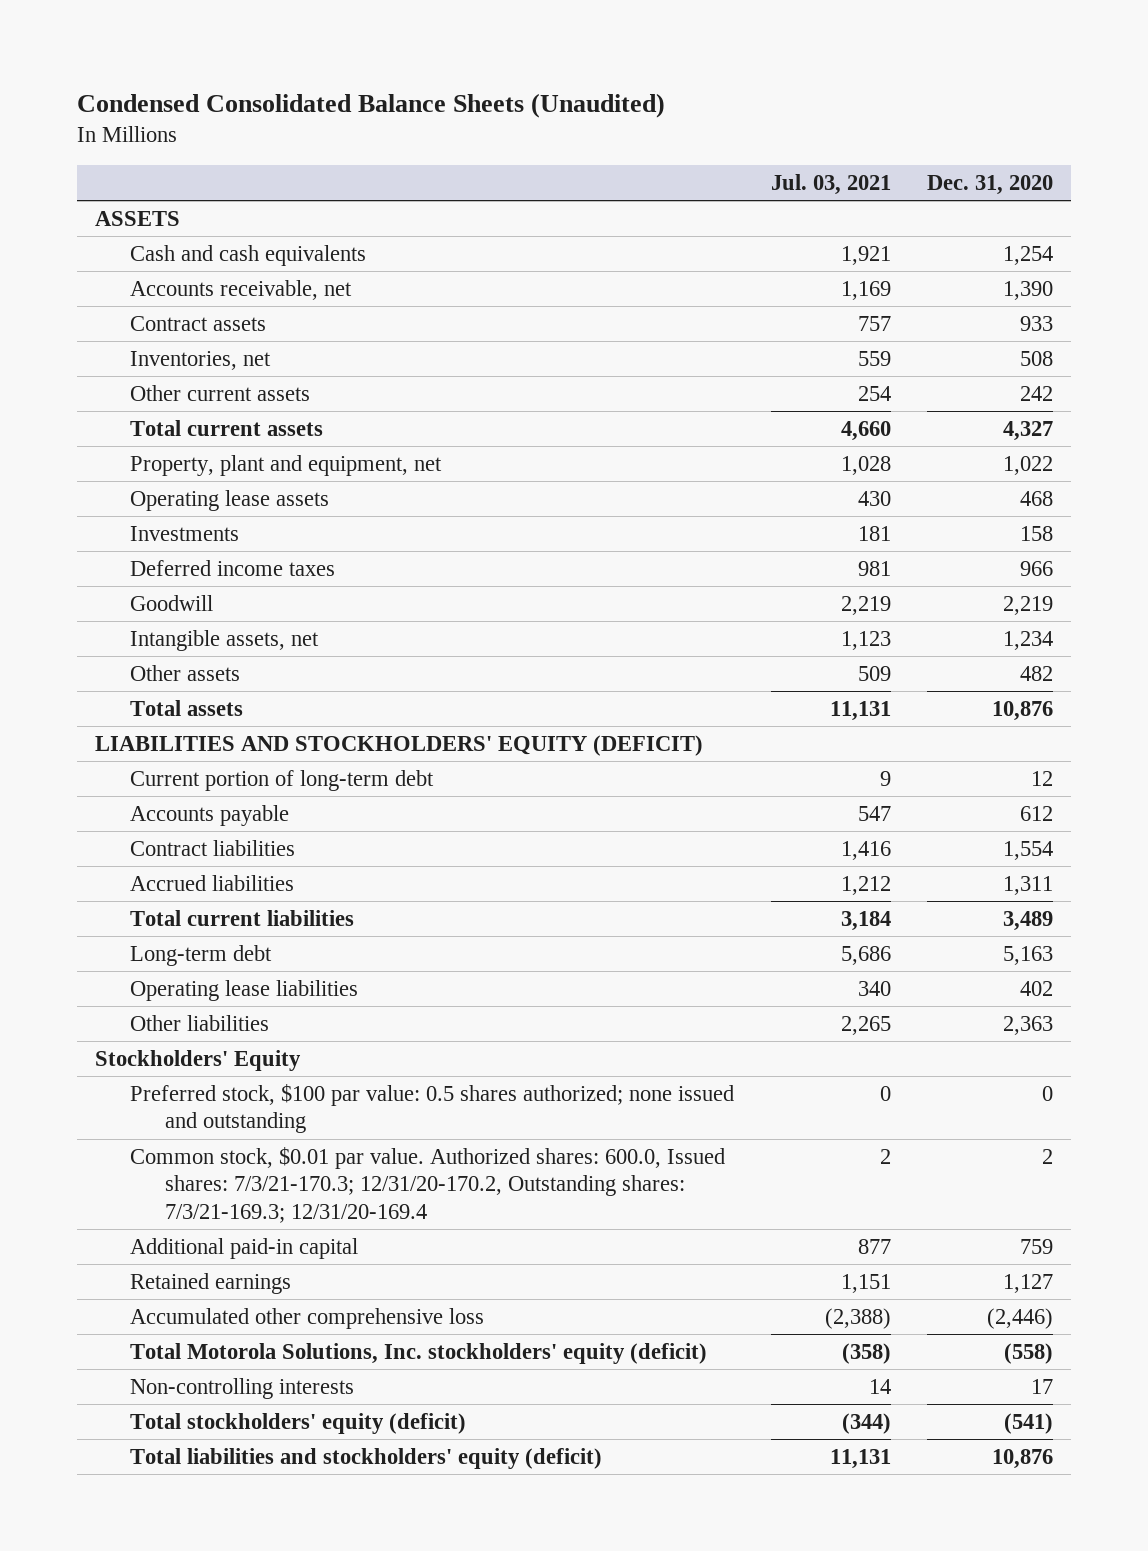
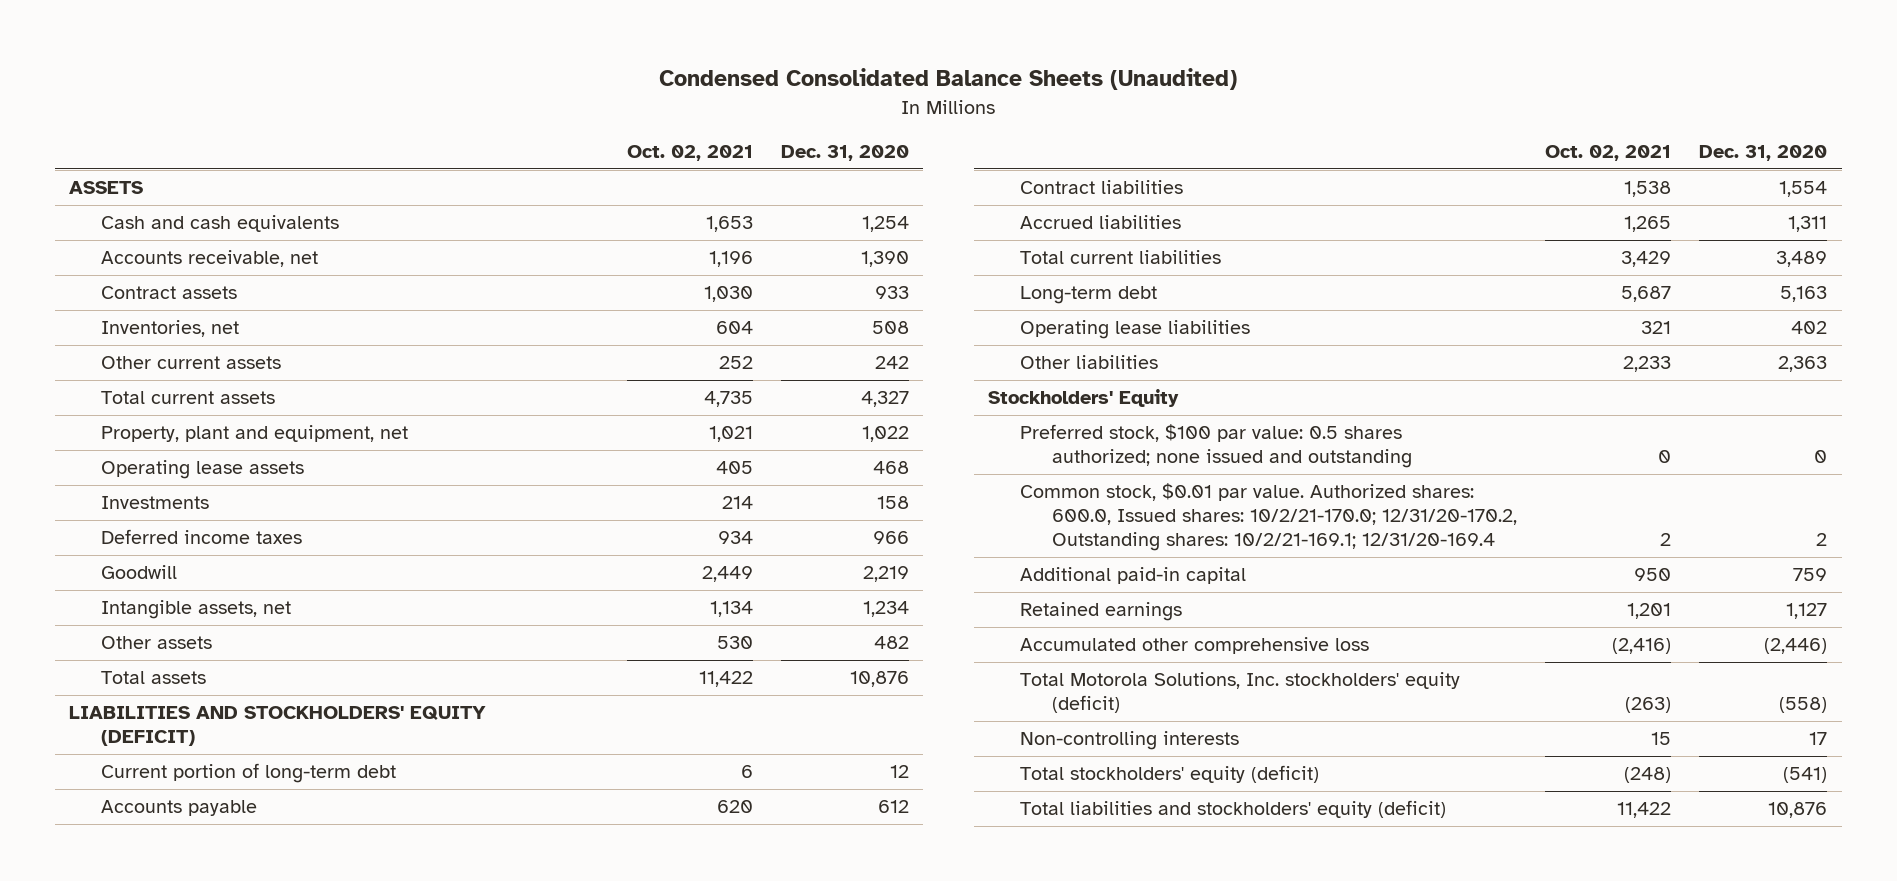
[770,173,891,195] Jul. 03, 2021 -> none
none -> [626,145,753,162] Oct. 02, 2021
[130,1146,726,1223] Common stock, $0.01 par value. Authorized shares: 600.0, Issued shares: 7/3/21-170.3; 12/31/20-170.2, Outstanding shares: 7/3/21-169.3; 12/31/20-169.4 -> [1019,483,1517,551] Common stock, $0.01 par value. Authorized shares: 600.0, Issued shares: 10/2/21-170.0; 12/31/20-170.2, Outstanding shares: 10/2/21-169.1; 12/31/20-169.4

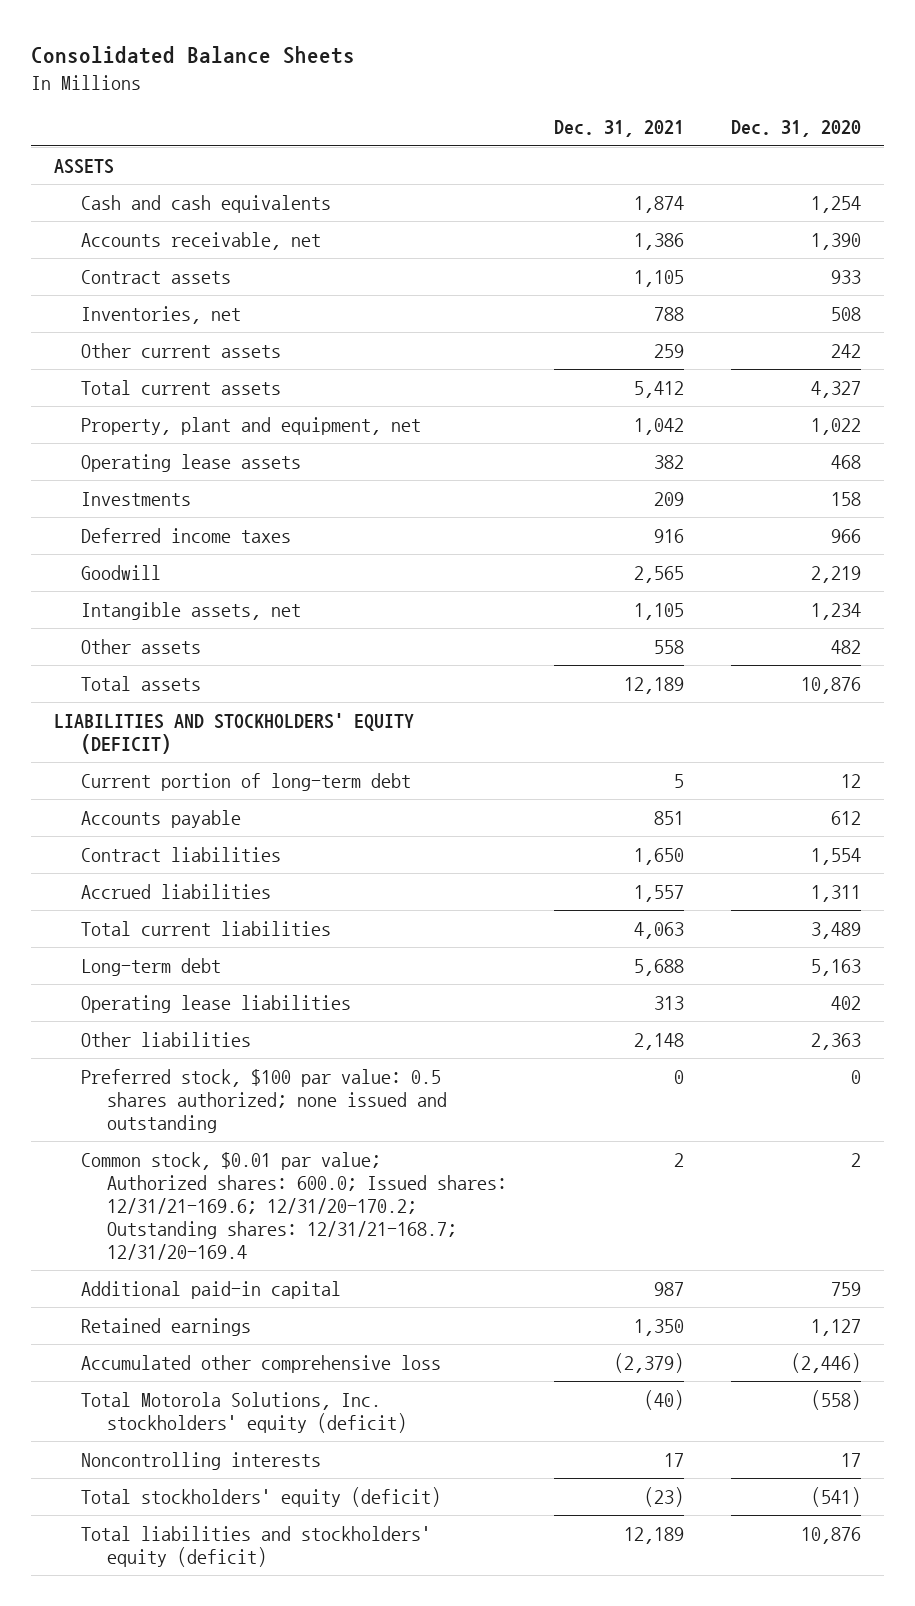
[659,68,1238,91] Condensed Consolidated Balance Sheets (Unaudited) -> [30,45,355,64] Consolidated Balance Sheets
[626,145,753,162] Oct. 02, 2021 -> none
none -> [553,120,684,138] Dec. 31, 2021
[987,389,1179,408] Stockholders' Equity -> none
[1019,483,1517,551] Common stock, $0.01 par value. Authorized shares: 600.0, Issued shares: 10/2/21-170.0; 12/31/20-170.2, Outstanding shares: 10/2/21-169.1; 12/31/20-169.4 -> [80,1151,508,1260] Common stock, $0.01 par value; Authorized shares: 600.0; Issued shares: 12/31/21-169.6; 12/31/20-170.2; Outstanding shares: 12/31/21-168.7; 12/31/20-169.4
[1019,731,1239,751] Non-controlling interests -> [80,1451,321,1470] Noncontrolling interests

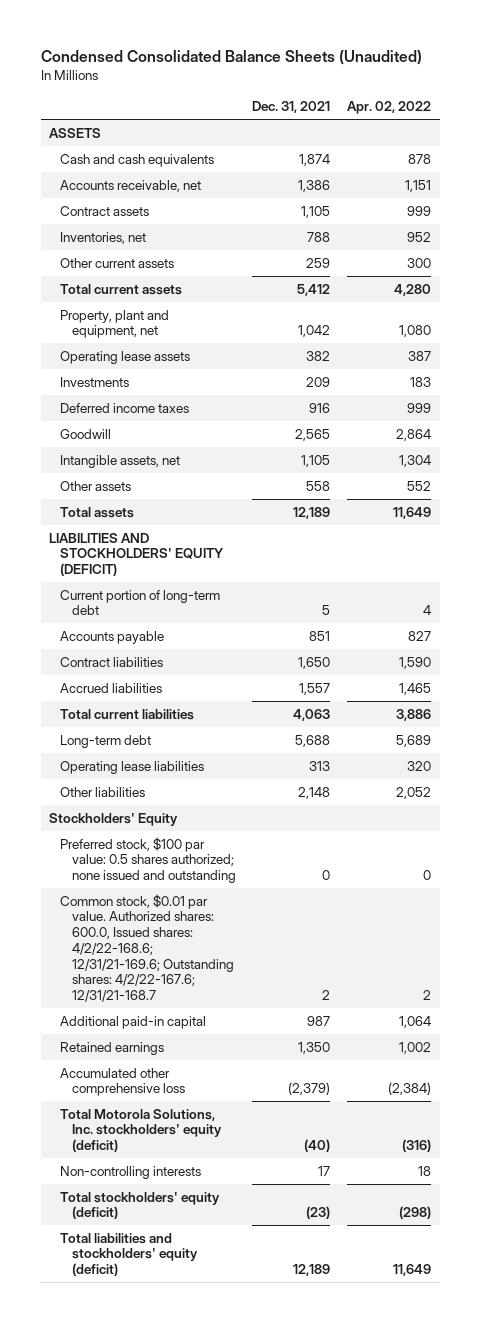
[30,45,355,64] Consolidated Balance Sheets -> [40,49,422,65] Condensed Consolidated Balance Sheets (Unaudited)
[730,120,861,138] Dec. 31, 2020 -> none
none -> [347,101,432,115] Apr. 02, 2022
none -> [48,812,178,826] Stockholders' Equity
[80,1151,508,1260] Common stock, $0.01 par value; Authorized shares: 600.0; Issued shares: 12/31/21-169.6; 12/31/20-170.2; Outstanding shares: 12/31/21-168.7; 12/31/20-169.4 -> [60,893,234,1002] Common stock, $0.01 par value. Authorized shares: 600.0, Issued shares: 4/2/22-168.6; 12/31/21-169.6; Outstanding shares: 4/2/22-167.6; 12/31/21-168.7
[80,1451,321,1470] Noncontrolling interests -> [60,1165,202,1179] Non-controlling interests

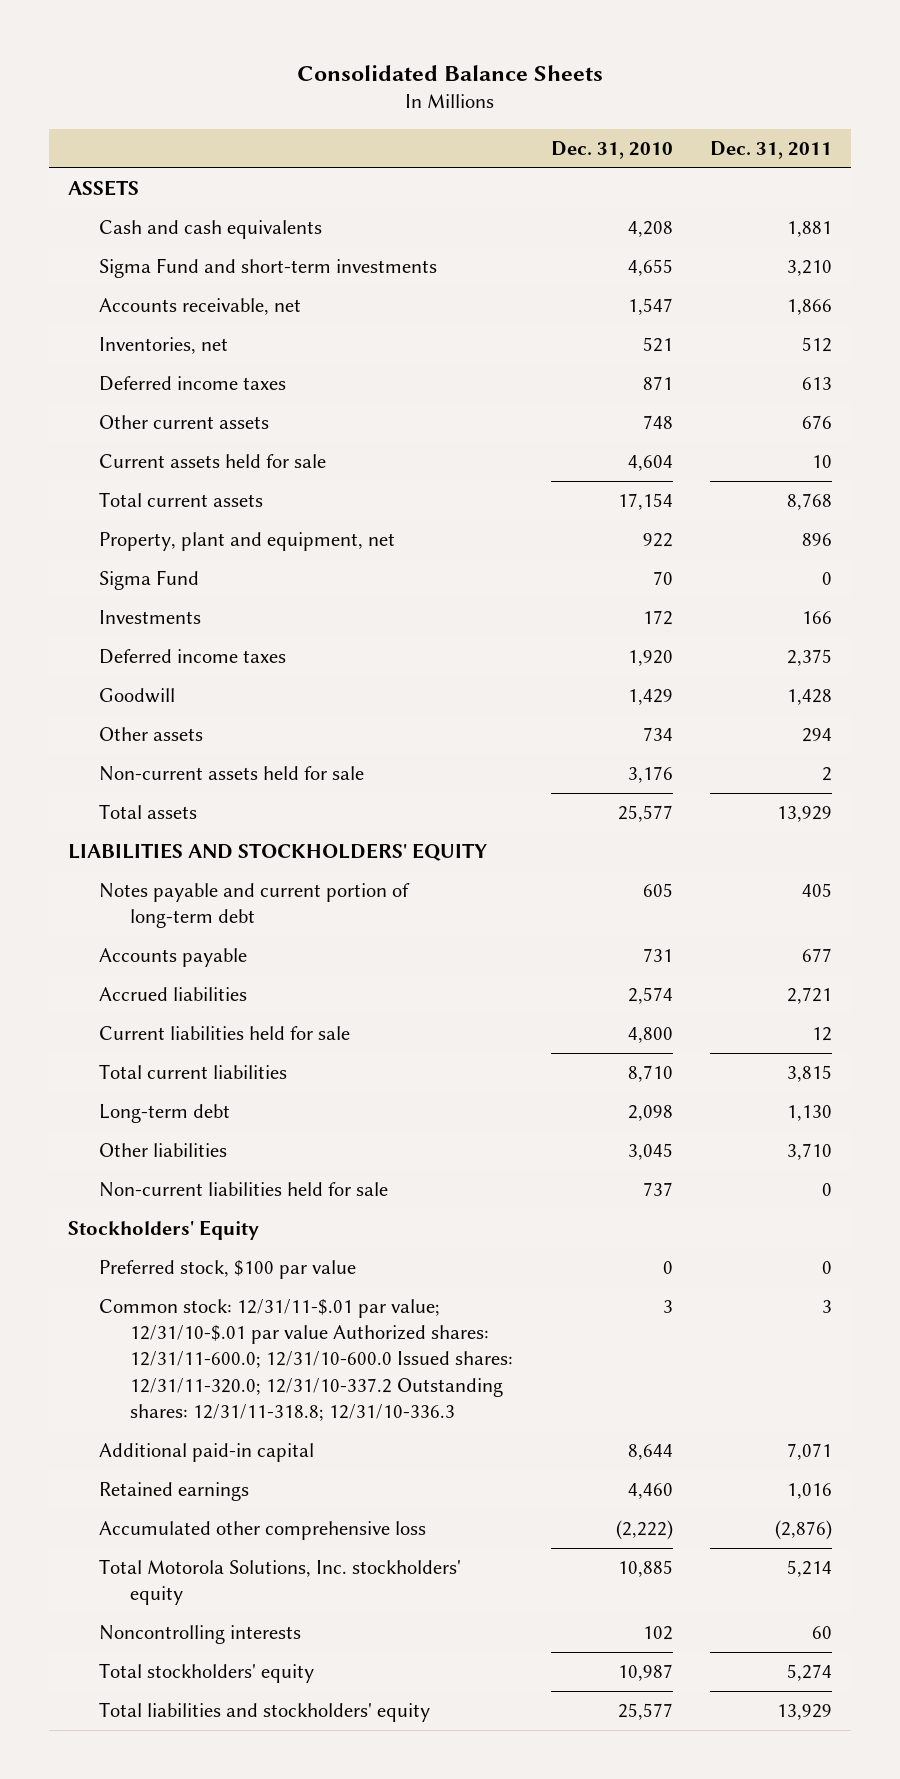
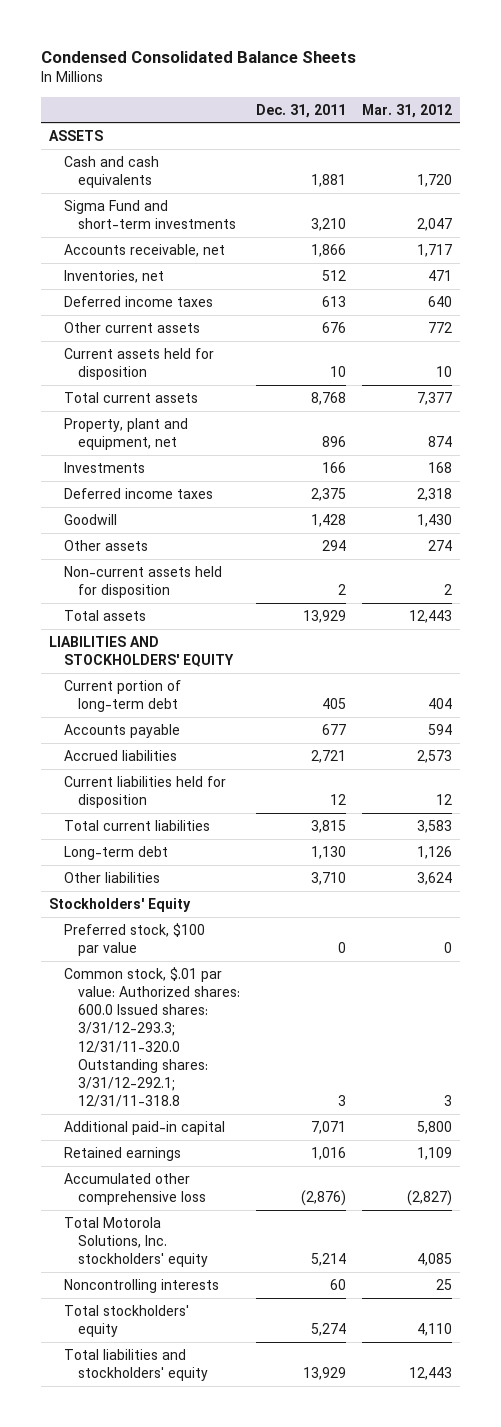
[297,64,604,81] Consolidated Balance Sheets -> [41,51,357,64] Condensed Consolidated Balance Sheets
[550,140,673,159] Dec. 31, 2010 -> none
none -> [362,103,453,118] Mar. 31, 2012
[98,453,326,468] Current assets held for sale -> [63,347,214,381] Current assets held for disposition
[98,569,199,590] Sigma Fund -> none
[98,765,364,781] Non-current assets held for sale -> [63,565,222,599] Non-current assets held for disposition
[98,882,410,929] Notes payable and current portion of long-term debt -> [63,679,181,713] Current portion of long-term debt
[98,1025,350,1040] Current liabilities held for sale -> [63,775,226,809] Current liabilities held for disposition
[98,1181,388,1197] Non-current liabilities held for sale -> none
[98,1298,513,1421] Common stock: 12/31/11-$.01 par value; 12/31/10-$.01 par value Authorized shares: 12/31/11-600.0; 12/31/10-600.0 Issued shares: 12/31/11-320.0; 12/31/10-337.2 Outstanding shares: 12/31/11-318.8; 12/31/10-336.3 -> [63,966,241,1108] Common stock, $.01 par value: Authorized shares: 600.0 Issued shares: 3/31/12-293.3; 12/31/11-320.0 Outstanding shares: 3/31/12-292.1; 12/31/11-318.8

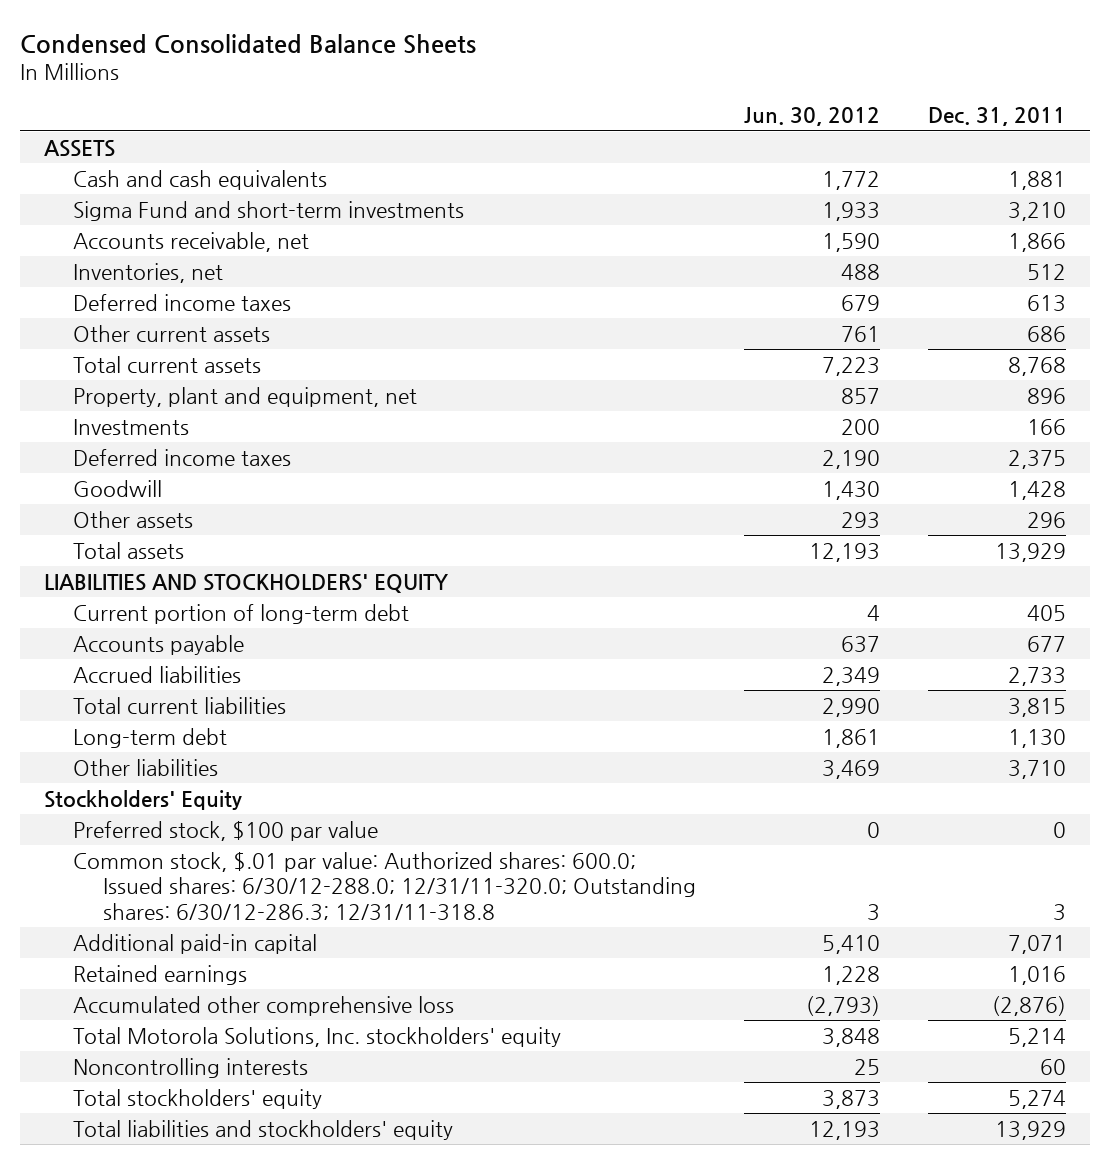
[362,103,453,118] Mar. 31, 2012 -> none
none -> [744,107,881,127] Jun. 30, 2012
[63,347,214,381] Current assets held for disposition -> none
[322,321,347,333] 676 -> [1027,325,1067,342] 686
[63,565,222,599] Non-current assets held for disposition -> none
[322,539,347,551] 294 -> [1027,511,1067,528] 296
[63,775,226,809] Current liabilities held for disposition -> none
[311,749,347,763] 2,721 -> [1008,666,1067,686] 2,733
[63,966,241,1108] Common stock, $.01 par value: Authorized shares: 600.0 Issued shares: 3/31/12-293.3; 12/31/11-320.0 Outstanding shares: 3/31/12-292.1; 12/31/11-318.8 -> [73,851,697,921] Common stock, $.01 par value: Authorized shares: 600.0; Issued shares: 6/30/12-288.0; 12/31/11-320.0; Outstanding shares: 6/30/12-286.3; 12/31/11-318.8

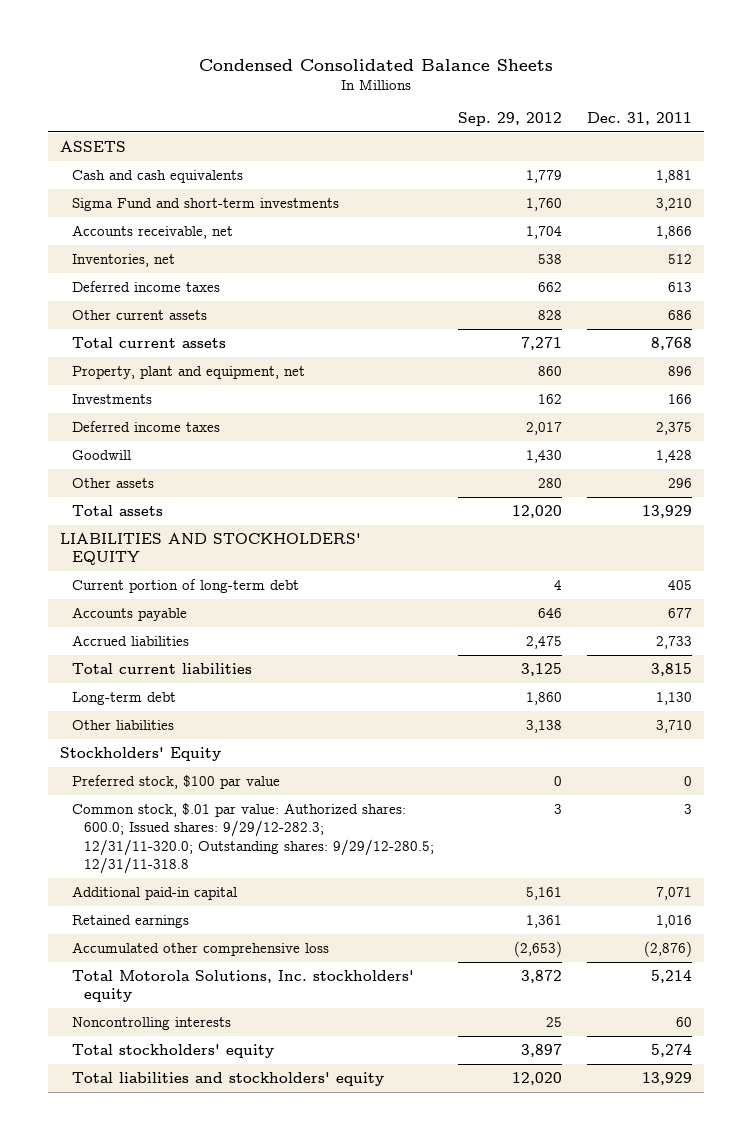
[744,107,881,127] Jun. 30, 2012 -> none
none -> [458,111,563,126] Sep. 29, 2012
[73,851,697,921] Common stock, $.01 par value: Authorized shares: 600.0; Issued shares: 6/30/12-288.0; 12/31/11-320.0; Outstanding shares: 6/30/12-286.3; 12/31/11-318.8 -> [72,802,435,874] Common stock, $.01 par value: Authorized shares: 600.0; Issued shares: 9/29/12-282.3; 12/31/11-320.0; Outstanding shares: 9/29/12-280.5; 12/31/11-318.8

